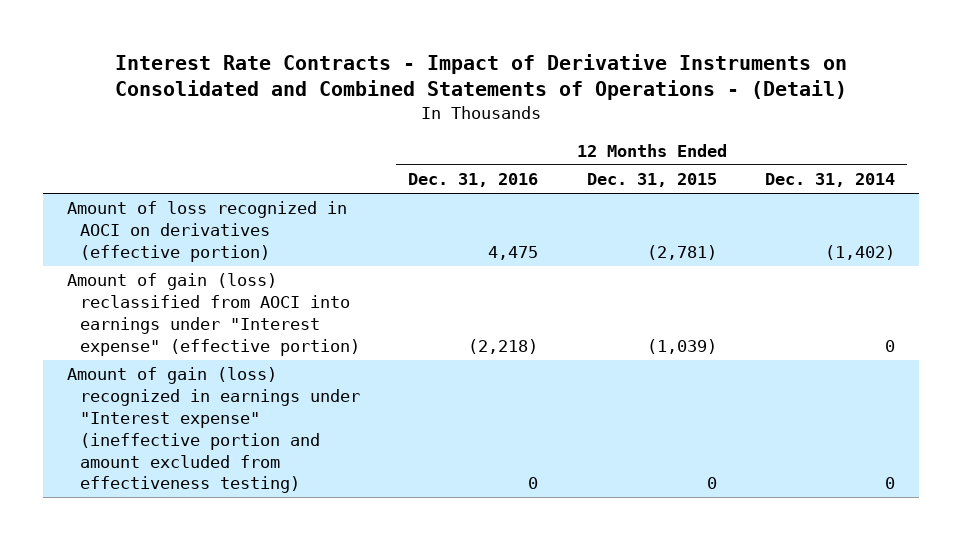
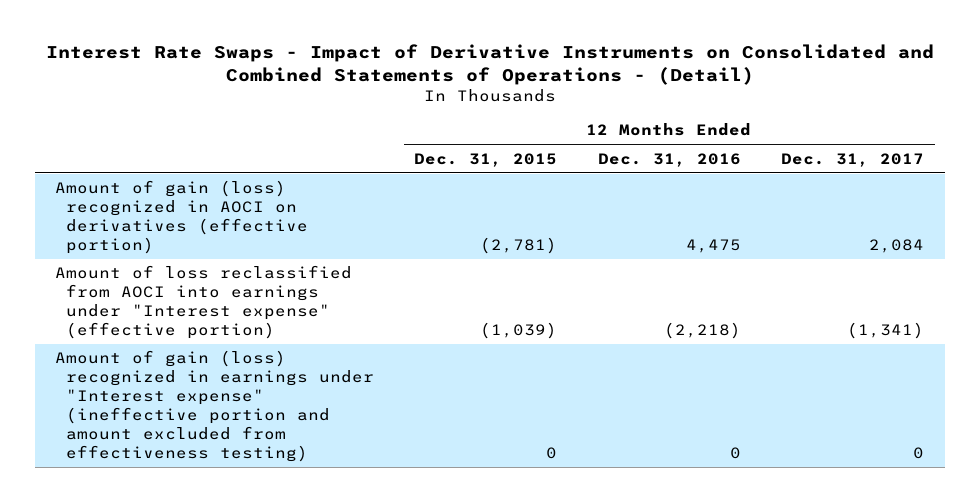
[115,53,848,101] Interest Rate Contracts - Impact of Derivative Instruments on Consolidated and Combined Statements of Operations - (Detail) -> [45,43,934,86] Interest Rate Swaps - Impact of Derivative Instruments on Consolidated and Combined Statements of Operations - (Detail)
[765,173,896,188] Dec. 31, 2014 -> none
none -> [781,152,925,167] Dec. 31, 2017
[67,201,348,263] Amount of loss recognized in AOCI on derivatives (effective portion) -> [55,180,308,255] Amount of gain (loss) recognized in AOCI on derivatives (effective portion)
[67,273,360,356] Amount of gain (loss) reclassified from AOCI into earnings under "Interest expense" (effective portion) -> [55,265,353,340] Amount of loss reclassified from AOCI into earnings under "Interest expense" (effective portion)

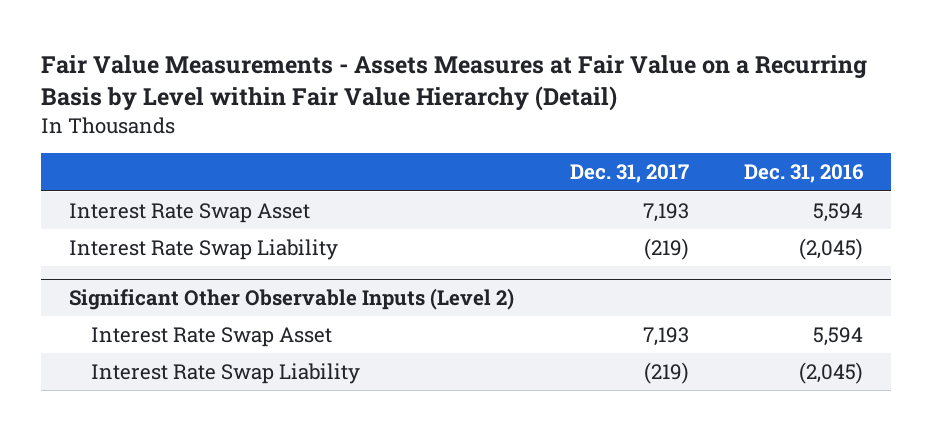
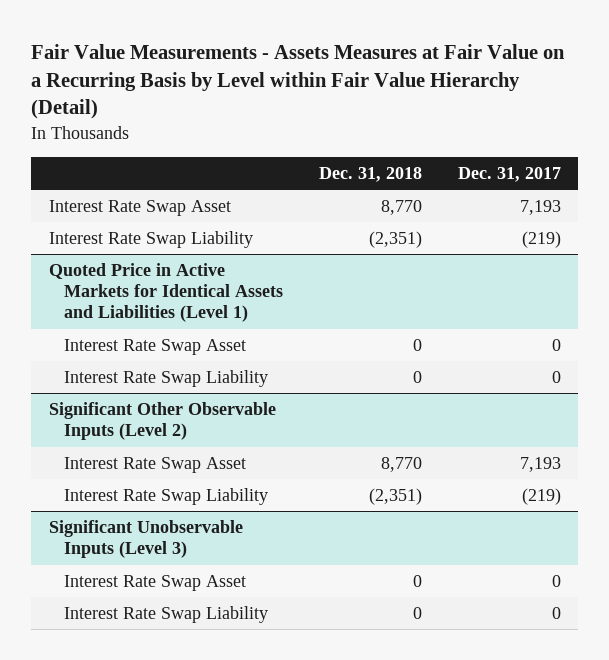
[744,164,865,184] Dec. 31, 2016 -> none
none -> [318,166,422,182] Dec. 31, 2018
none -> [48,263,283,323] Quoted Price in Active Markets for Identical Assets and Liabilities (Level 1)
none -> [63,339,246,356] Interest Rate Swap Asset
none -> [63,370,268,388] Interest Rate Swap Liability
none -> [48,520,243,559] Significant Unobservable Inputs (Level 3)
none -> [63,575,246,592] Interest Rate Swap Asset
none -> [63,606,268,624] Interest Rate Swap Liability

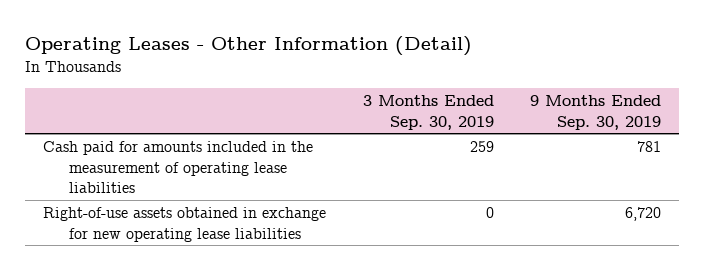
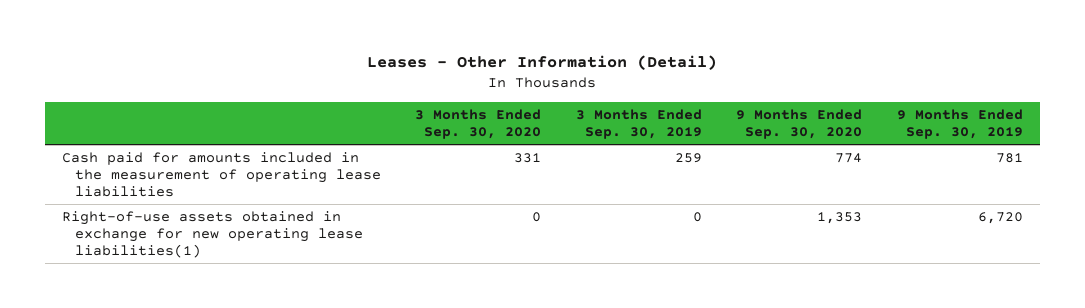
[25,36,473,57] Operating Leases - Other Information (Detail) -> [367,55,718,71] Leases - Other Information (Detail)
none -> [415,108,542,140] 3 Months Ended Sep. 30, 2020
none -> [736,108,863,140] 9 Months Ended Sep. 30, 2020
[43,206,327,242] Right-of-use assets obtained in exchange for new operating lease liabilities -> [61,210,363,259] Right-of-use assets obtained in exchange for new operating lease liabilities(1)

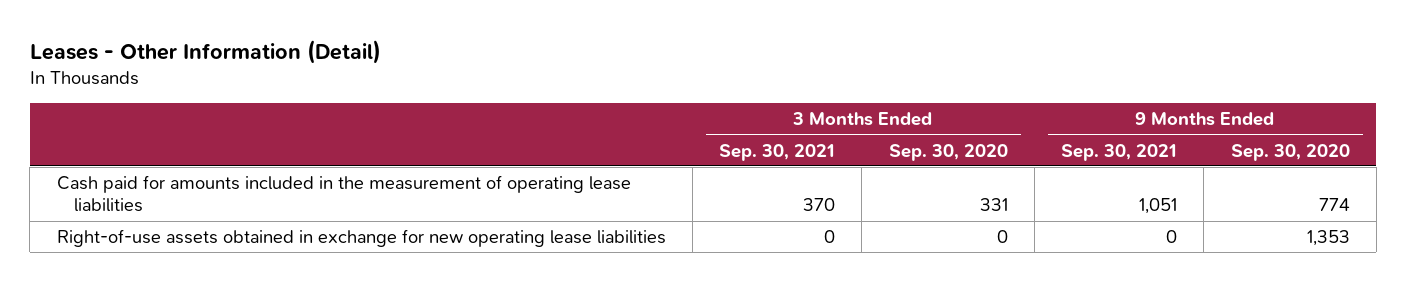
[575,108,702,140] 3 Months Ended Sep. 30, 2019 -> none
[897,108,1024,140] 9 Months Ended Sep. 30, 2019 -> none
none -> [719,143,836,161] Sep. 30, 2021
none -> [1061,143,1178,161] Sep. 30, 2021
[61,210,363,259] Right-of-use assets obtained in exchange for new operating lease liabilities(1) -> [56,229,666,248] Right-of-use assets obtained in exchange for new operating lease liabilities

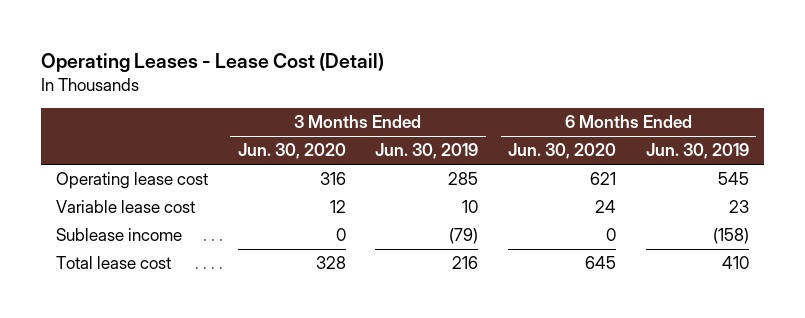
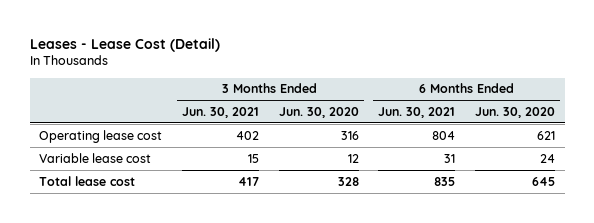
[41,52,385,72] Operating Leases - Lease Cost (Detail) -> [29,37,220,52] Leases - Lease Cost (Detail)
[375,143,479,160] Jun. 30, 2019 -> none
[645,143,749,160] Jun. 30, 2019 -> none
none -> [181,107,259,119] Jun. 30, 2021
none -> [378,107,456,119] Jun. 30, 2021
[56,228,183,242] Sublease income -> none

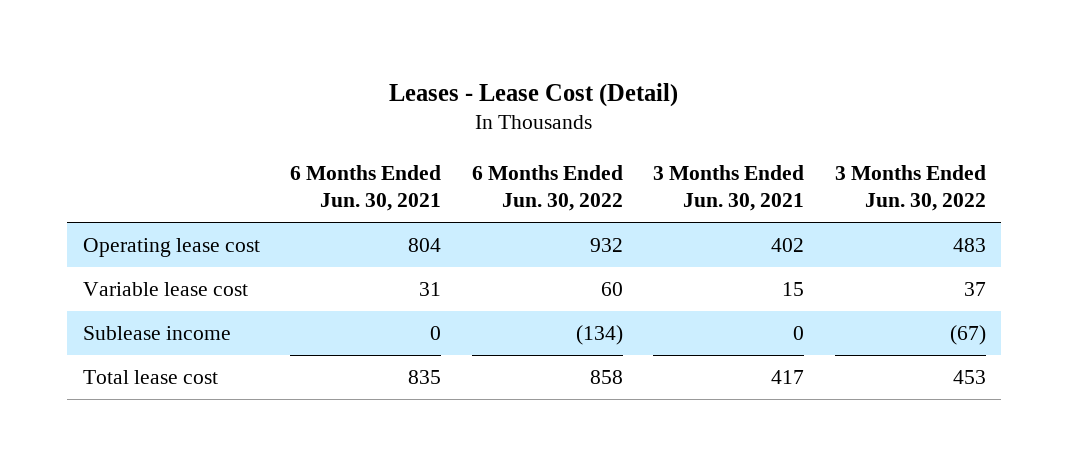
[278,107,359,119] Jun. 30, 2020 -> none
[474,107,555,119] Jun. 30, 2020 -> none
none -> [471,164,623,212] 6 Months Ended Jun. 30, 2022
none -> [834,164,986,212] 3 Months Ended Jun. 30, 2022
none -> [82,325,231,340] Sublease income

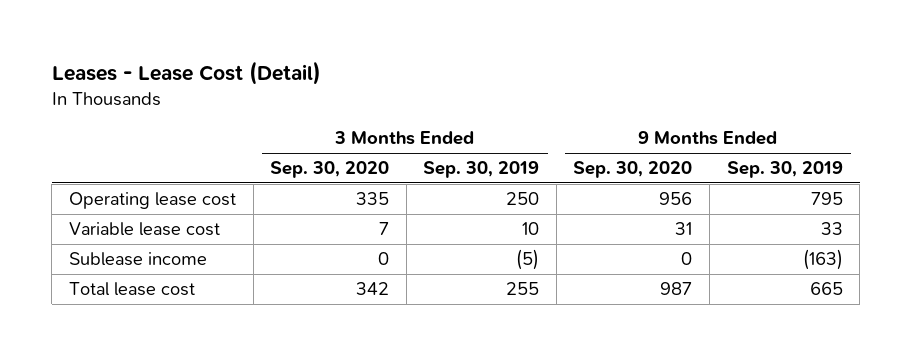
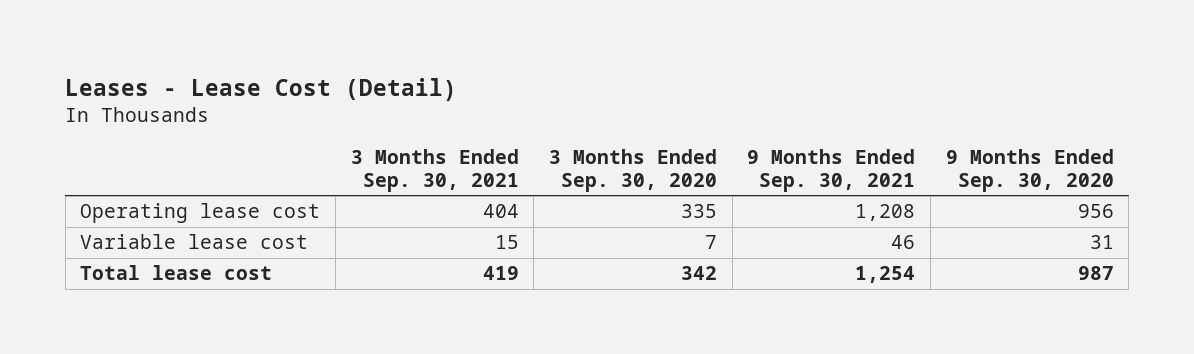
[423,161,540,179] Sep. 30, 2019 -> none
[726,161,843,179] Sep. 30, 2019 -> none
none -> [350,149,519,193] 3 Months Ended Sep. 30, 2021
none -> [747,149,916,193] 9 Months Ended Sep. 30, 2021
[68,252,207,267] Sublease income -> none

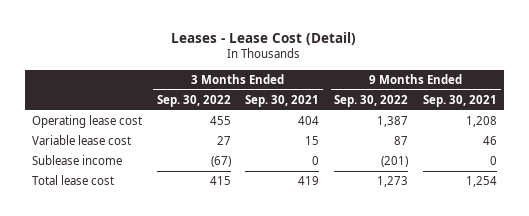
[549,149,718,193] 3 Months Ended Sep. 30, 2020 -> none
[945,149,1114,193] 9 Months Ended Sep. 30, 2020 -> none
none -> [156,94,231,107] Sep. 30, 2022
none -> [334,94,409,107] Sep. 30, 2022
none -> [32,155,123,166] Sublease income

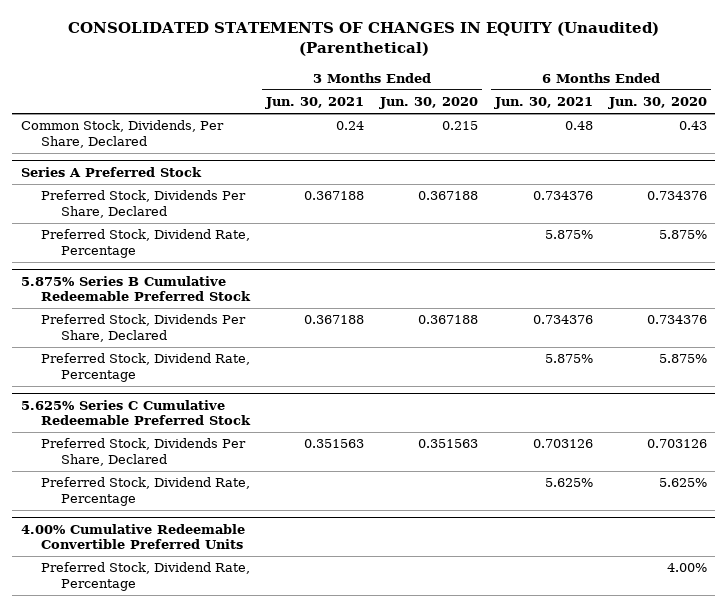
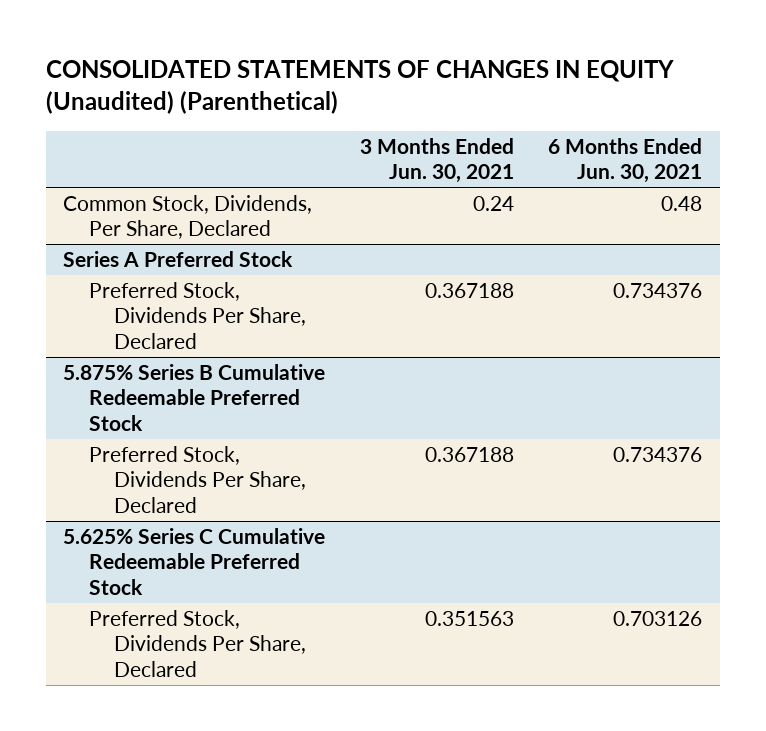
[379,97,479,110] Jun. 30, 2020 -> none
[608,97,708,110] Jun. 30, 2020 -> none
[40,229,250,258] Preferred Stock, Dividend Rate, Percentage -> none
[40,353,250,382] Preferred Stock, Dividend Rate, Percentage -> none
[40,477,250,506] Preferred Stock, Dividend Rate, Percentage -> none
[20,524,245,550] 4.00% Cumulative Redeemable Convertible Preferred Units -> none
[40,562,250,591] Preferred Stock, Dividend Rate, Percentage -> none

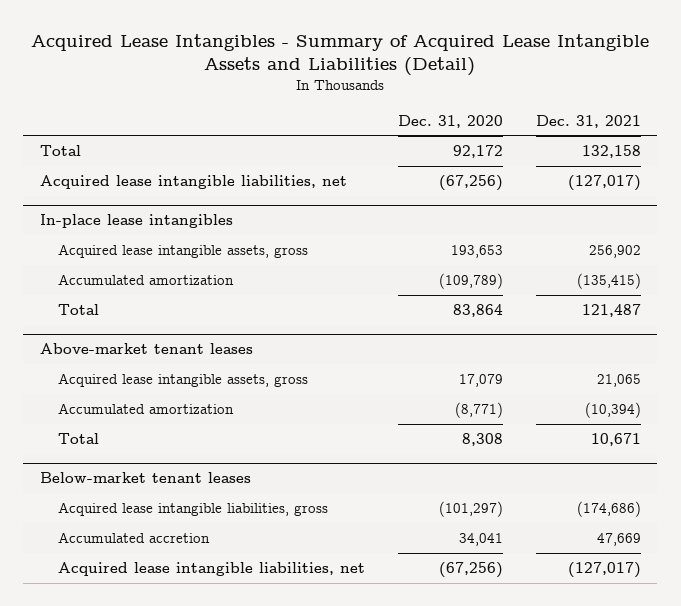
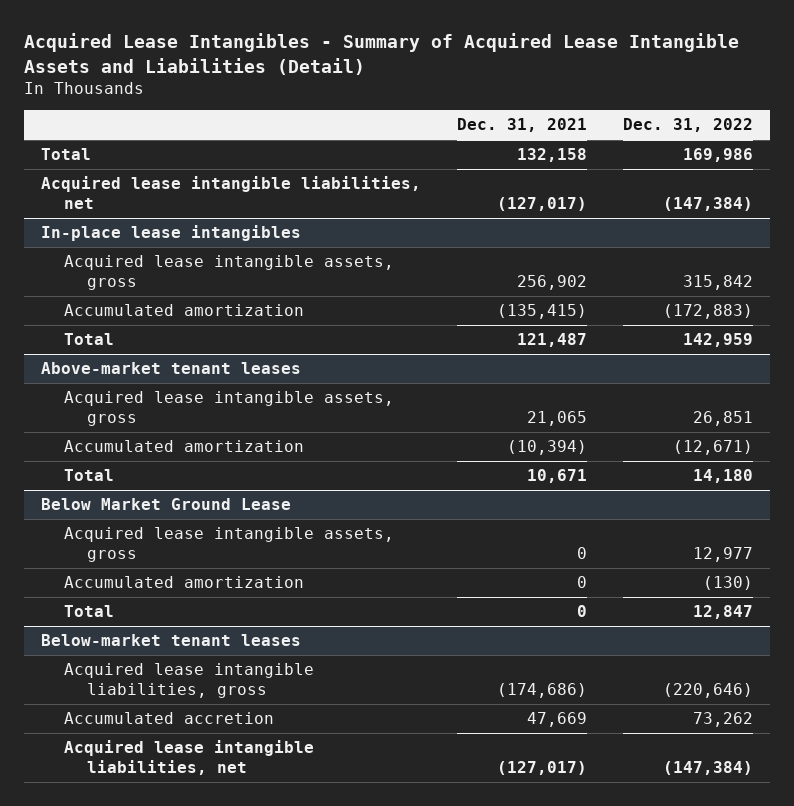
[397,114,503,128] Dec. 31, 2020 -> none
none -> [622,118,753,133] Dec. 31, 2022
none -> [41,498,292,511] Below Market Ground Lease
none -> [64,527,395,563] Acquired lease intangible assets, gross
none -> [64,576,305,589] Accumulated amortization
none -> [64,605,115,618] Total

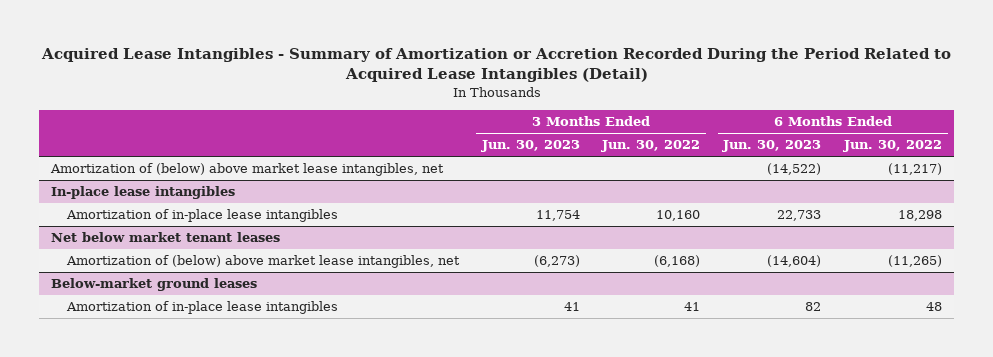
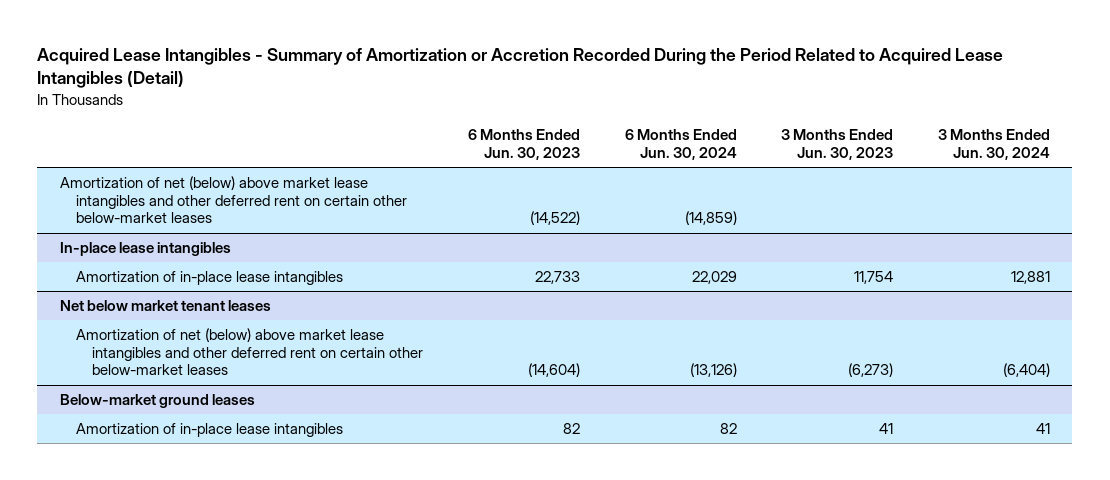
[601,140,701,153] Jun. 30, 2022 -> none
[843,140,943,153] Jun. 30, 2022 -> none
none -> [624,129,737,161] 6 Months Ended Jun. 30, 2024
none -> [938,129,1051,161] 3 Months Ended Jun. 30, 2024
[49,163,444,177] Amortization of (below) above market lease intangibles, net -> [59,176,407,224] Amortization of net (below) above market lease intangibles and other deferred rent on certain other below-market leases
[65,255,460,269] Amortization of (below) above market lease intangibles, net -> [75,328,424,376] Amortization of net (below) above market lease intangibles and other deferred rent on certain other below-market leases

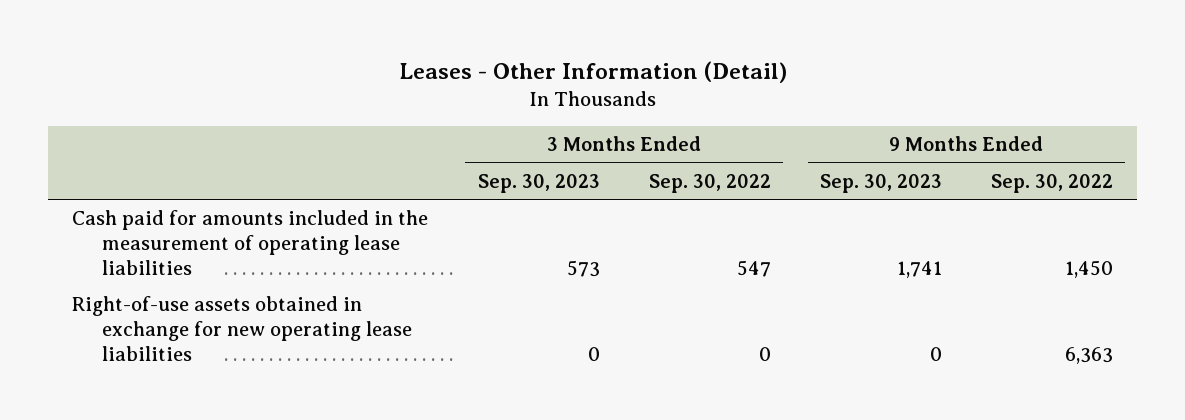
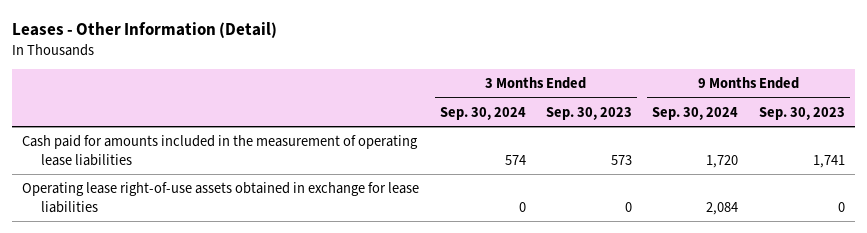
[648,173,771,193] Sep. 30, 2022 -> none
[990,173,1113,193] Sep. 30, 2022 -> none
none -> [439,106,526,120] Sep. 30, 2024
none -> [652,106,739,120] Sep. 30, 2024
[72,296,413,361] Right-of-use assets obtained in exchange for new operating lease liabilities -> [22,182,420,214] Operating lease right-of-use assets obtained in exchange for lease liabilities

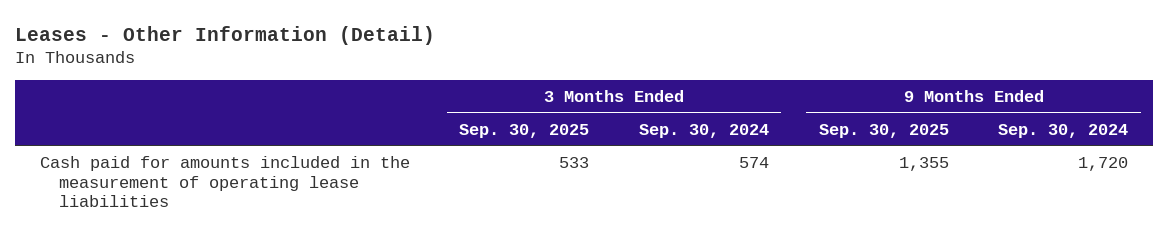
[546,106,633,120] Sep. 30, 2023 -> none
[758,106,845,120] Sep. 30, 2023 -> none
none -> [459,123,590,138] Sep. 30, 2025
none -> [818,123,949,138] Sep. 30, 2025
[22,182,420,214] Operating lease right-of-use assets obtained in exchange for lease liabilities -> none

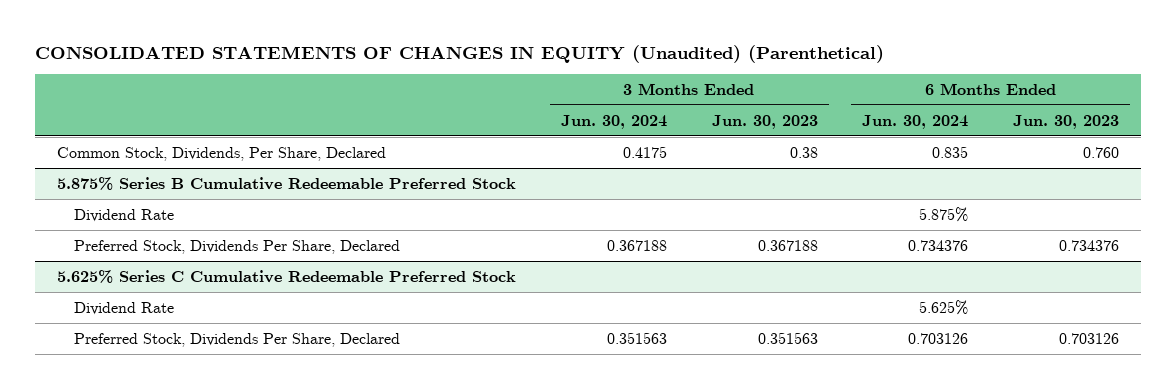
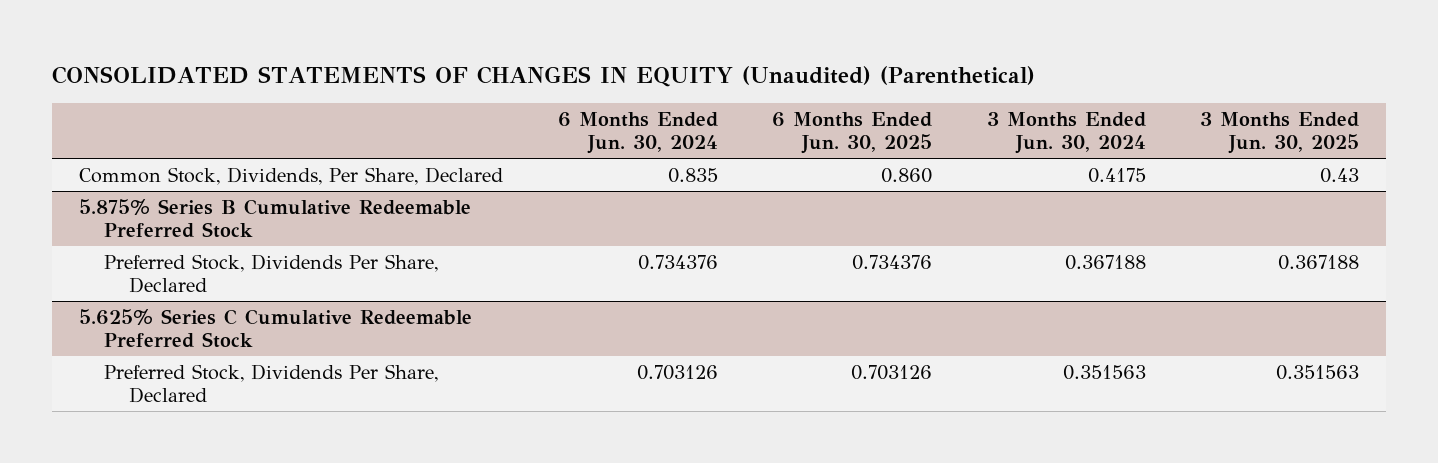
[711,114,818,129] Jun. 30, 2023 -> none
[1012,114,1119,129] Jun. 30, 2023 -> none
none -> [772,111,933,155] 6 Months Ended Jun. 30, 2025
none -> [1199,111,1359,155] 3 Months Ended Jun. 30, 2025
[74,208,175,222] Dividend Rate -> none
[74,301,175,315] Dividend Rate -> none

